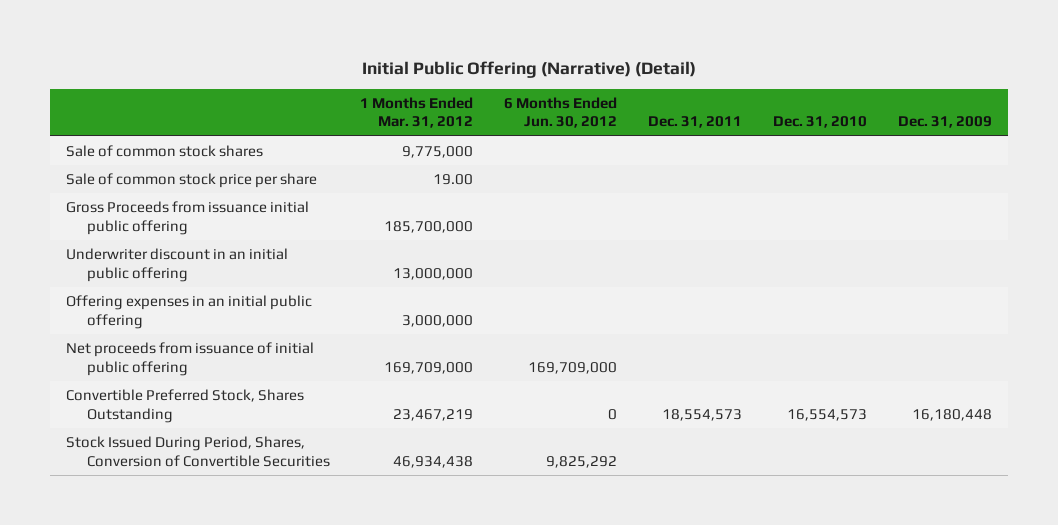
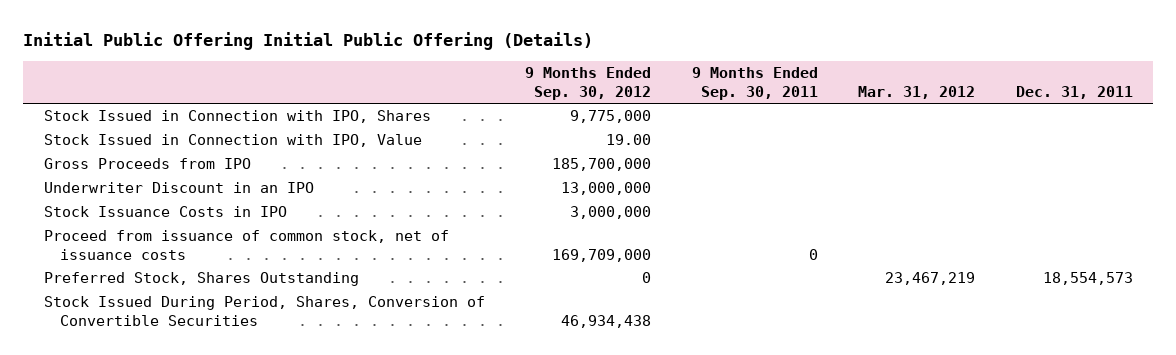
[361,60,696,78] Initial Public Offering (Narrative) (Detail) -> [23,32,594,51] Initial Public Offering Initial Public Offering (Details)
[360,96,474,129] 1 Months Ended Mar. 31, 2012 -> none
[504,96,618,129] 6 Months Ended Jun. 30, 2012 -> none
[773,116,868,129] Dec. 31, 2010 -> none
[898,116,993,129] Dec. 31, 2009 -> none
none -> [525,67,652,100] 9 Months Ended Sep. 30, 2012
none -> [691,67,818,100] 9 Months Ended Sep. 30, 2011
none -> [858,85,976,99] Mar. 31, 2012
[65,172,317,188] Sale of common stock price per share -> none
[65,144,263,157] Sale of common stock shares -> [43,110,431,124] Stock Issued in Connection with IPO, Shares
none -> [43,134,422,148] Stock Issued in Connection with IPO, Value
[65,200,309,235] Gross Proceeds from issuance initial public offering -> [43,158,251,170] Gross Proceeds from IPO
[65,247,288,282] Underwriter discount in an initial public offering -> [43,182,314,194] Underwriter Discount in an IPO
[65,294,312,329] Offering expenses in an initial public offering -> [43,206,287,218] Stock Issuance Costs in IPO
[65,341,314,376] Net proceeds from issuance of initial public offering -> [43,230,449,260] Proceed from issuance of common stock, net of issuance costs
[65,388,304,423] Convertible Preferred Stock, Shares Outstanding -> [43,272,359,287] Preferred Stock, Shares Outstanding

